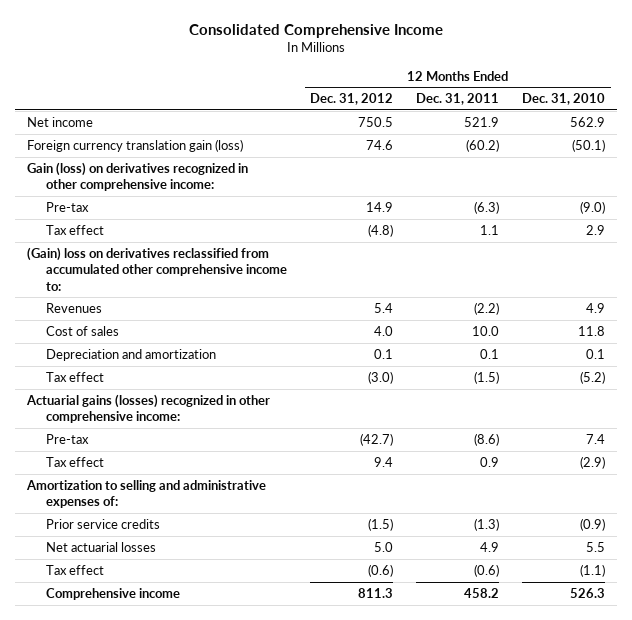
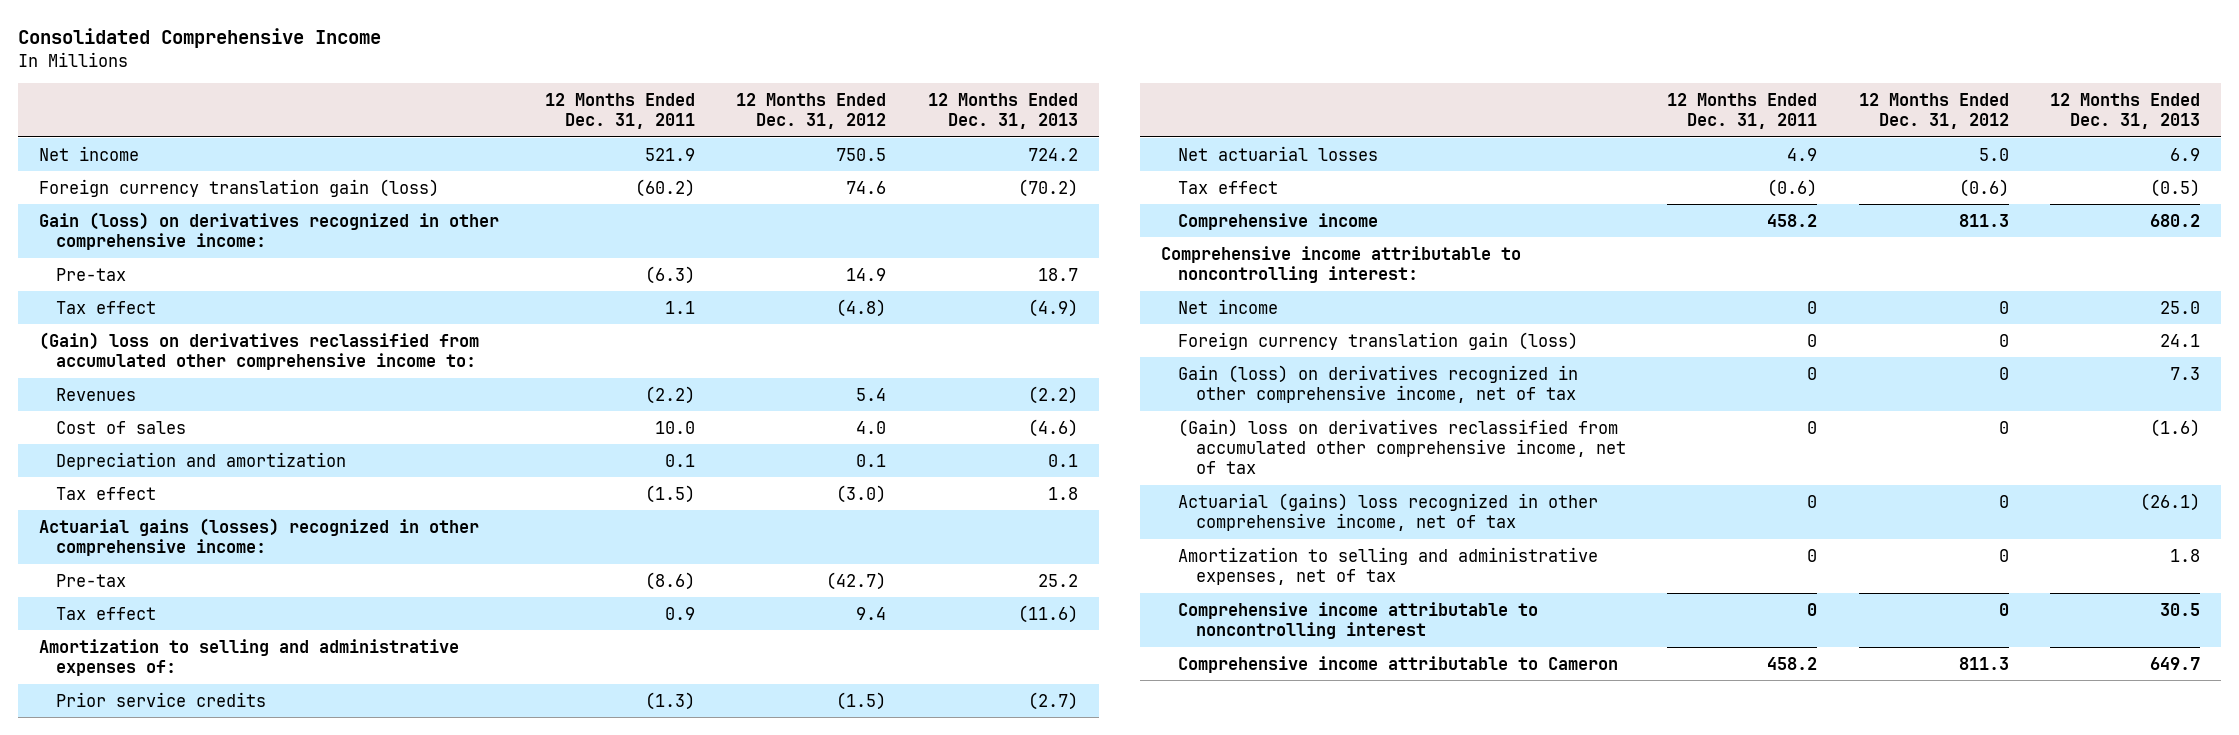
[522,93,606,106] Dec. 31, 2010 -> none
none -> [927,93,1078,130] 12 Months Ended Dec. 31, 2013
none -> [1161,245,1522,283] Comprehensive income attributable to noncontrolling interest:
none -> [1178,298,1279,314] Net income
none -> [1178,331,1579,350] Foreign currency translation gain (loss)
none -> [1178,364,1579,403] Gain (loss) on derivatives recognized in other comprehensive income, net of tax
none -> [1178,418,1626,475] (Gain) loss on derivatives reclassified from accumulated other comprehensive income, net of tax
none -> [1178,492,1599,531] Actuarial (gains) loss recognized in other comprehensive income, net of tax
none -> [1178,546,1599,585] Amortization to selling and administrative expenses, net of tax
none -> [1178,601,1539,639] Comprehensive income attributable to noncontrolling interest
none -> [1178,655,1619,673] Comprehensive income attributable to Cameron

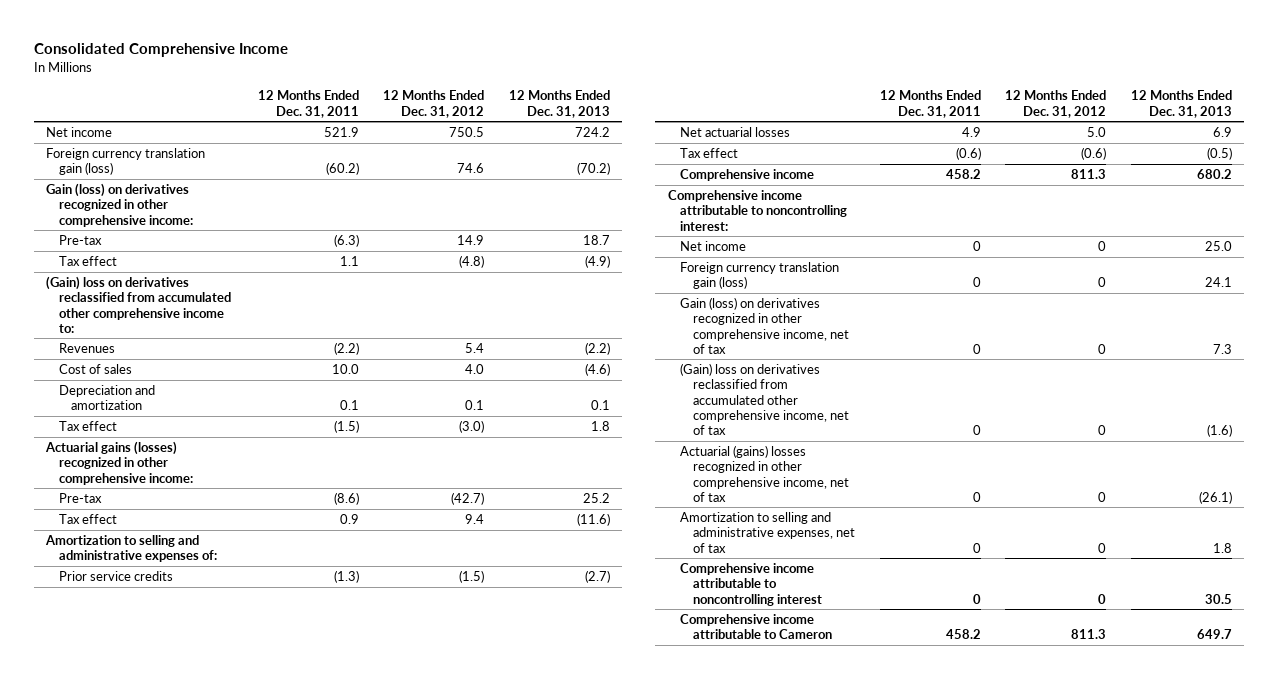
[1178,492,1599,531] Actuarial (gains) loss recognized in other comprehensive income, net of tax -> [680,445,850,502] Actuarial (gains) losses recognized in other comprehensive income, net of tax

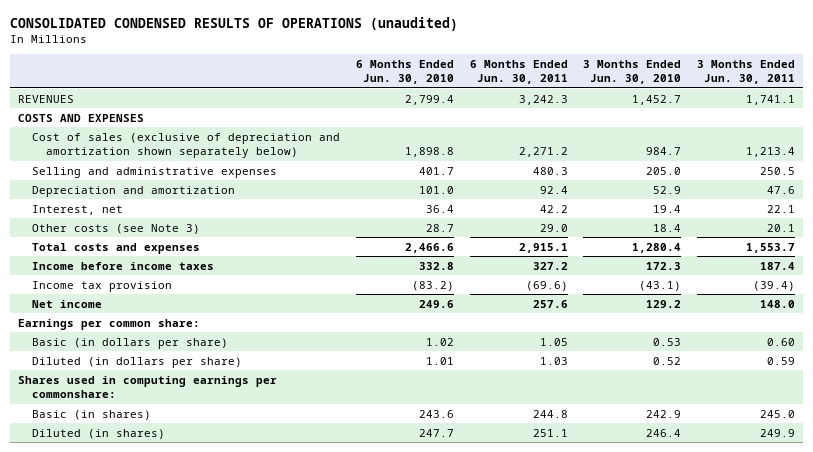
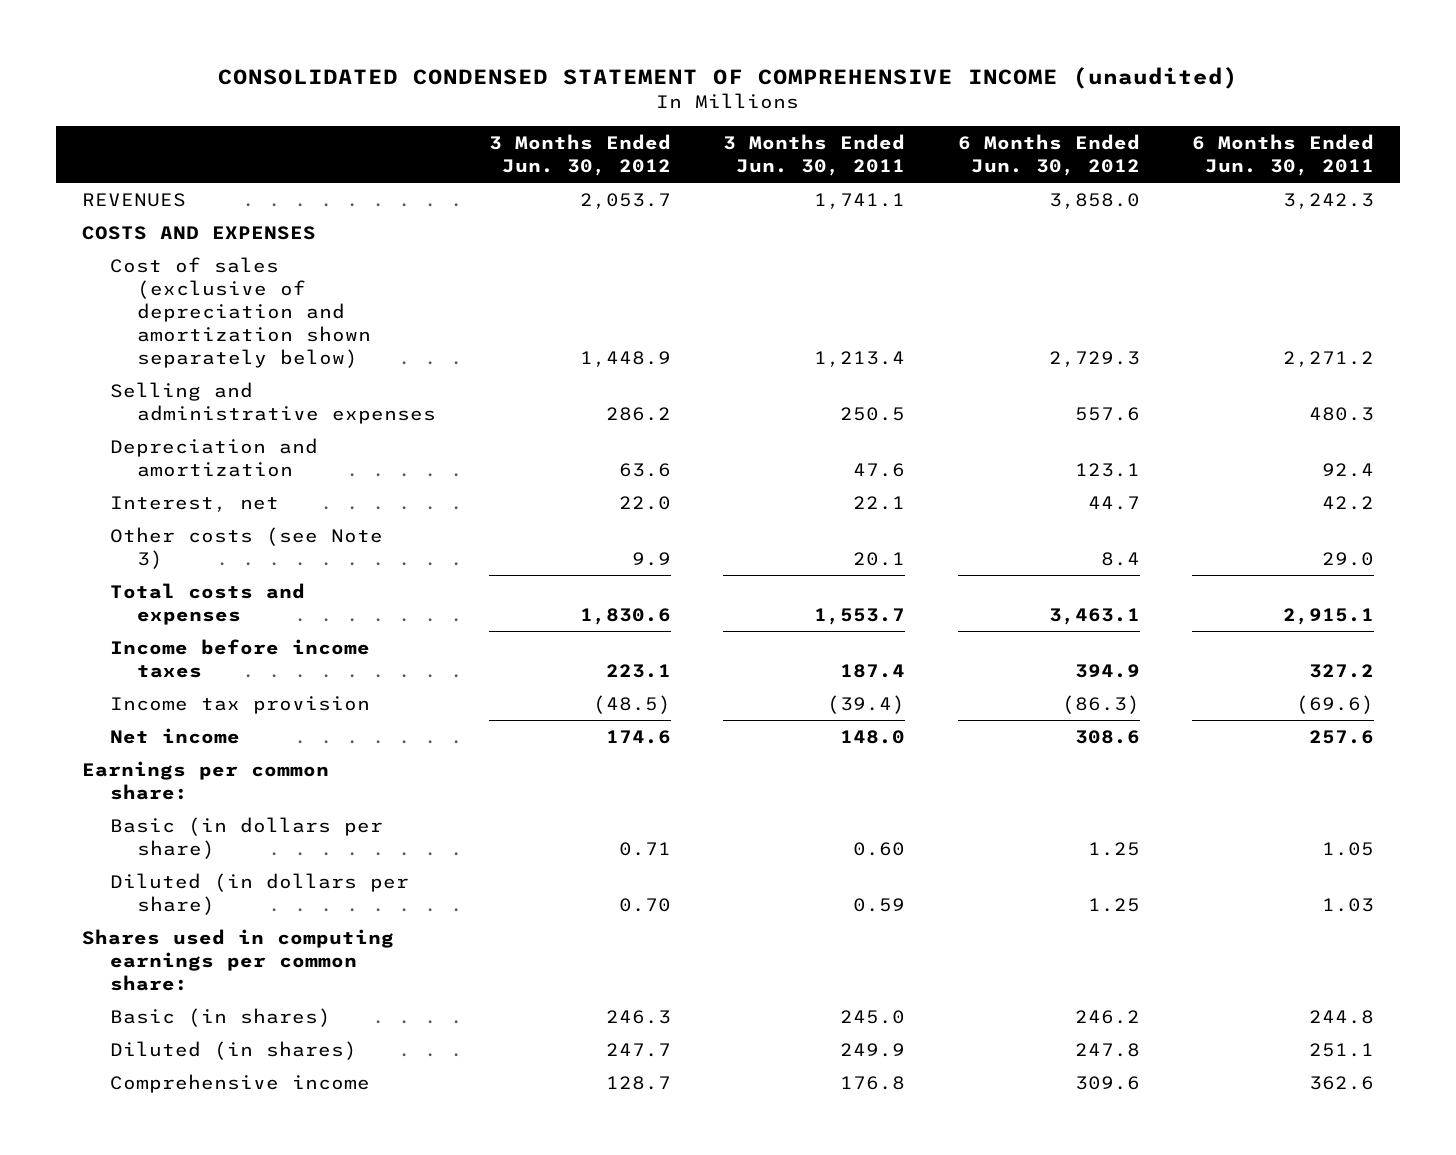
[10,16,459,31] CONSOLIDATED CONDENSED RESULTS OF OPERATIONS (unaudited) -> [218,66,1239,89] CONSOLIDATED CONDENSED STATEMENT OF COMPREHENSIVE INCOME (unaudited)
[355,59,454,85] 6 Months Ended Jun. 30, 2010 -> none
[583,59,682,85] 3 Months Ended Jun. 30, 2010 -> none
none -> [488,133,671,176] 3 Months Ended Jun. 30, 2012
none -> [957,133,1140,176] 6 Months Ended Jun. 30, 2012
[18,375,278,399] Shares used in computing earnings per commonshare: -> [82,928,395,992] Shares used in computing earnings per common share:
none -> [109,1073,370,1093] Comprehensive income

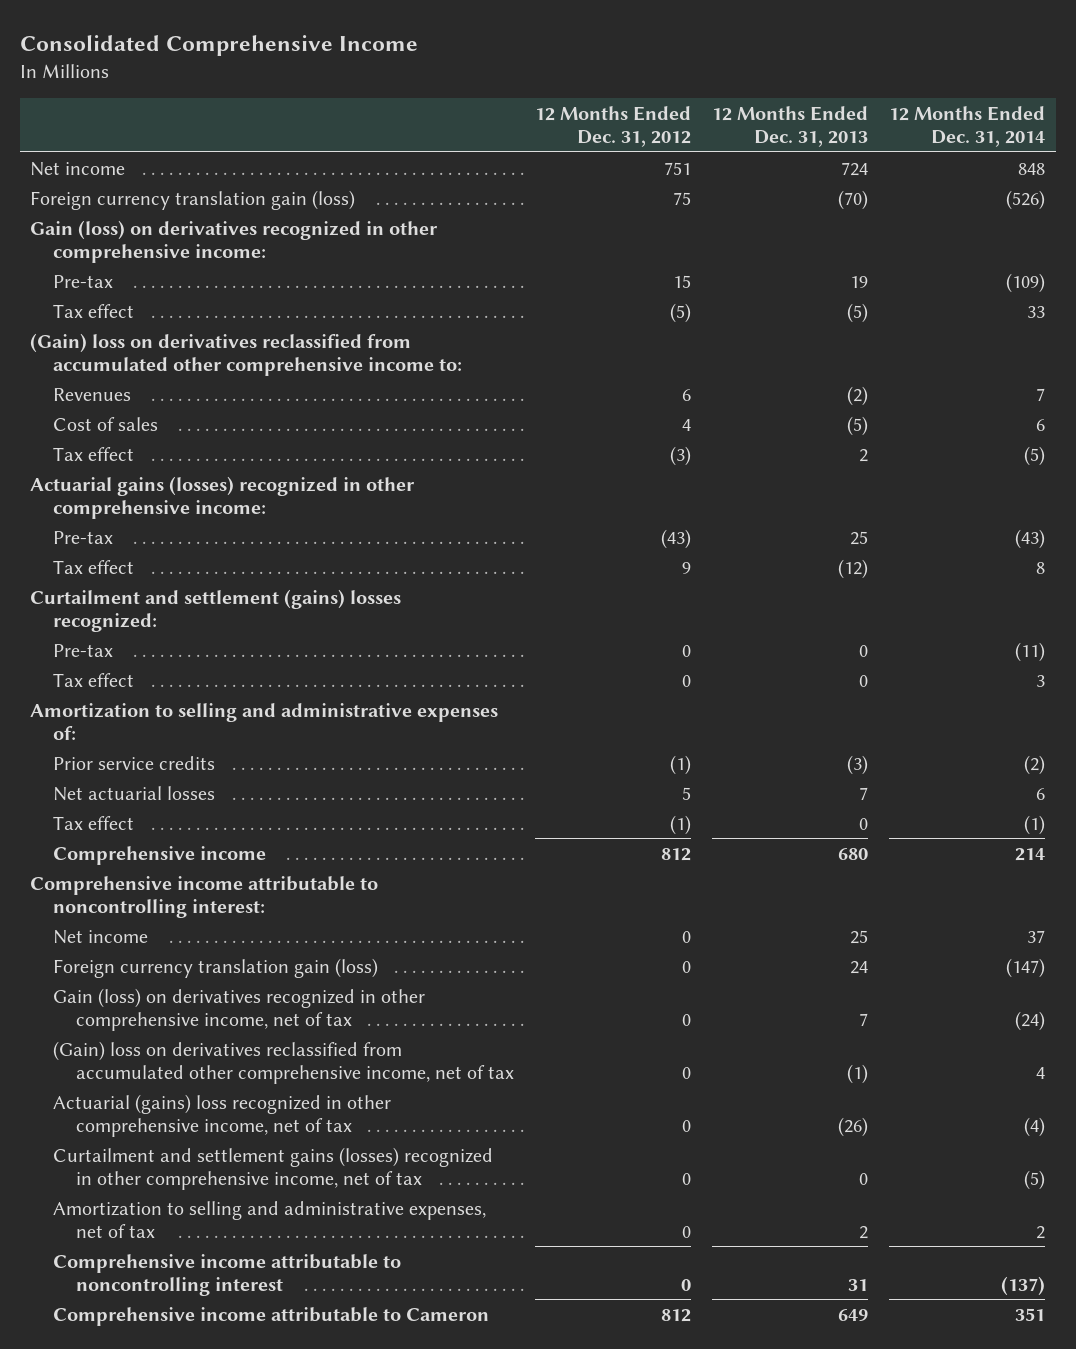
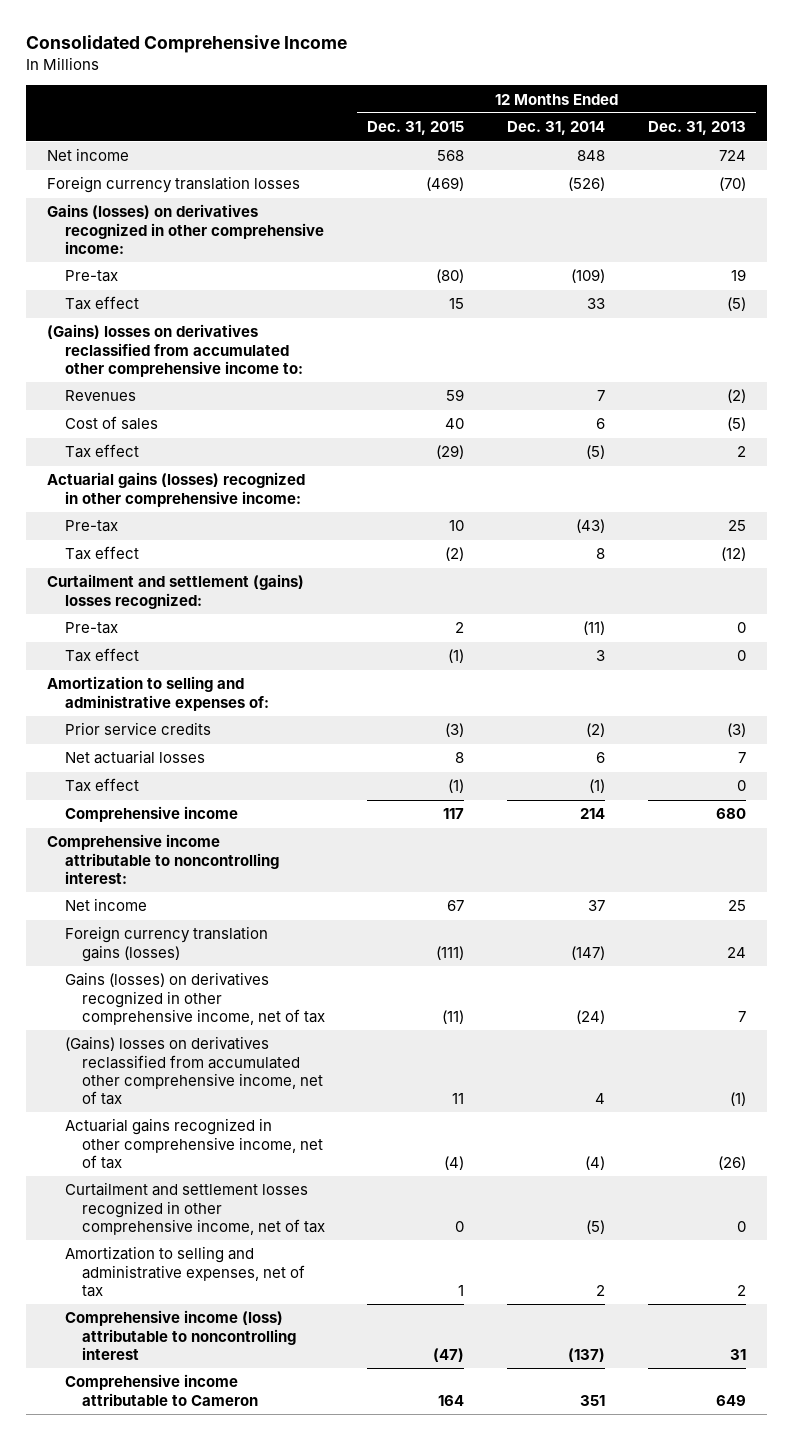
[534,105,691,148] 12 Months Ended Dec. 31, 2012 -> none
none -> [367,121,465,136] Dec. 31, 2015
[30,189,356,210] Foreign currency translation gain (loss) -> [47,176,301,194] Foreign currency translation losses
[30,219,439,263] Gain (loss) on derivatives recognized in other comprehensive income: -> [47,204,324,254] Gains (losses) on derivatives recognized in other comprehensive income:
[30,332,463,376] (Gain) loss on derivatives reclassified from accumulated other comprehensive income to: -> [47,324,303,377] (Gains) losses on derivatives reclassified from accumulated other comprehensive income to:
[53,957,379,978] Foreign currency translation gain (loss) -> [64,926,268,962] Foreign currency translation gains (losses)
[53,987,426,1031] Gain (loss) on derivatives recognized in other comprehensive income, net of tax -> [64,972,325,1025] Gains (losses) on derivatives recognized in other comprehensive income, net of tax
[53,1040,514,1084] (Gain) loss on derivatives reclassified from accumulated other comprehensive income, net of tax -> [64,1036,323,1105] (Gains) losses on derivatives reclassified from accumulated other comprehensive income, net of tax
[53,1093,392,1137] Actuarial (gains) loss recognized in other comprehensive income, net of tax -> [64,1118,323,1169] Actuarial gains recognized in other comprehensive income, net of tax
[53,1146,494,1190] Curtailment and settlement gains (losses) recognized in other comprehensive income, net of tax -> [64,1182,325,1235] Curtailment and settlement losses recognized in other comprehensive income, net of tax
[53,1253,402,1296] Comprehensive income attributable to noncontrolling interest -> [64,1310,296,1360] Comprehensive income (loss) attributable to noncontrolling interest

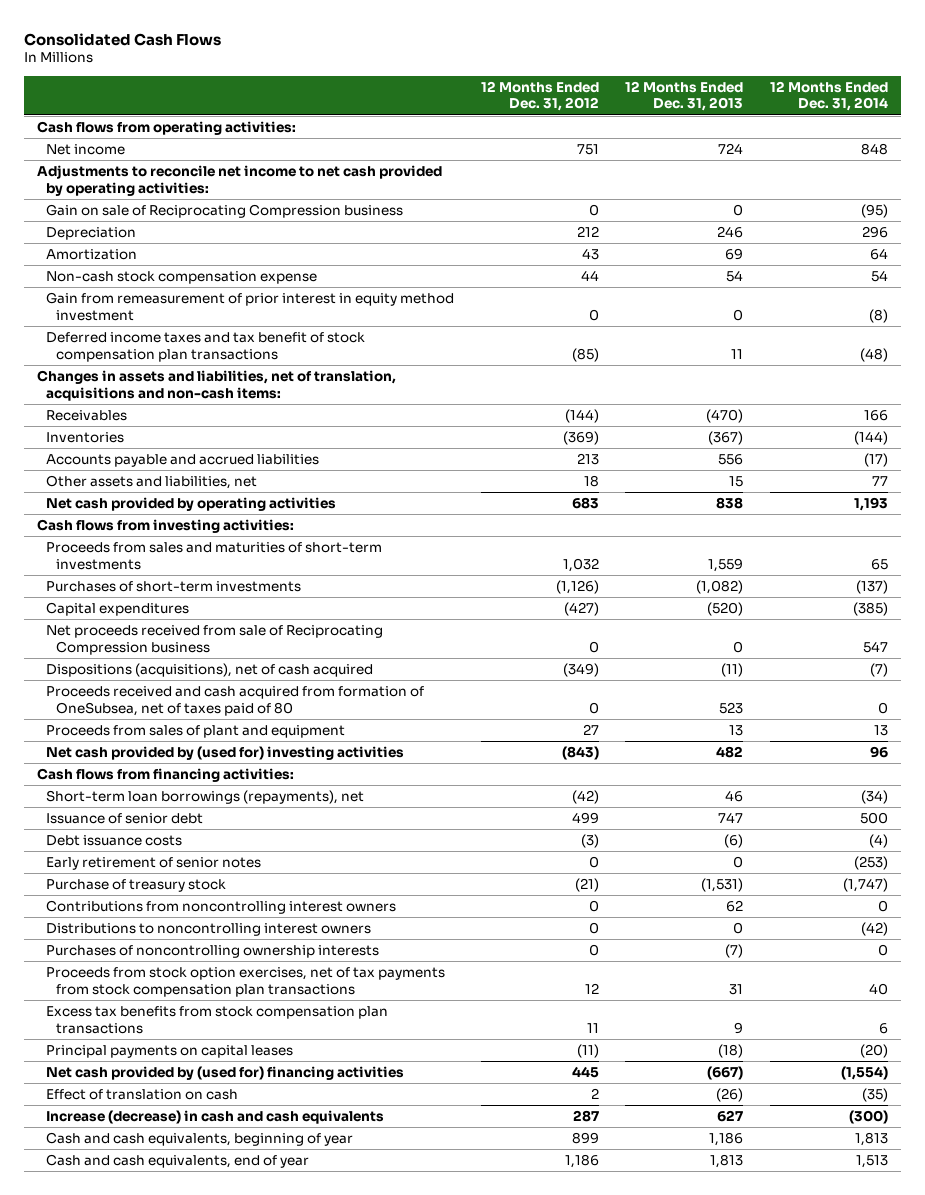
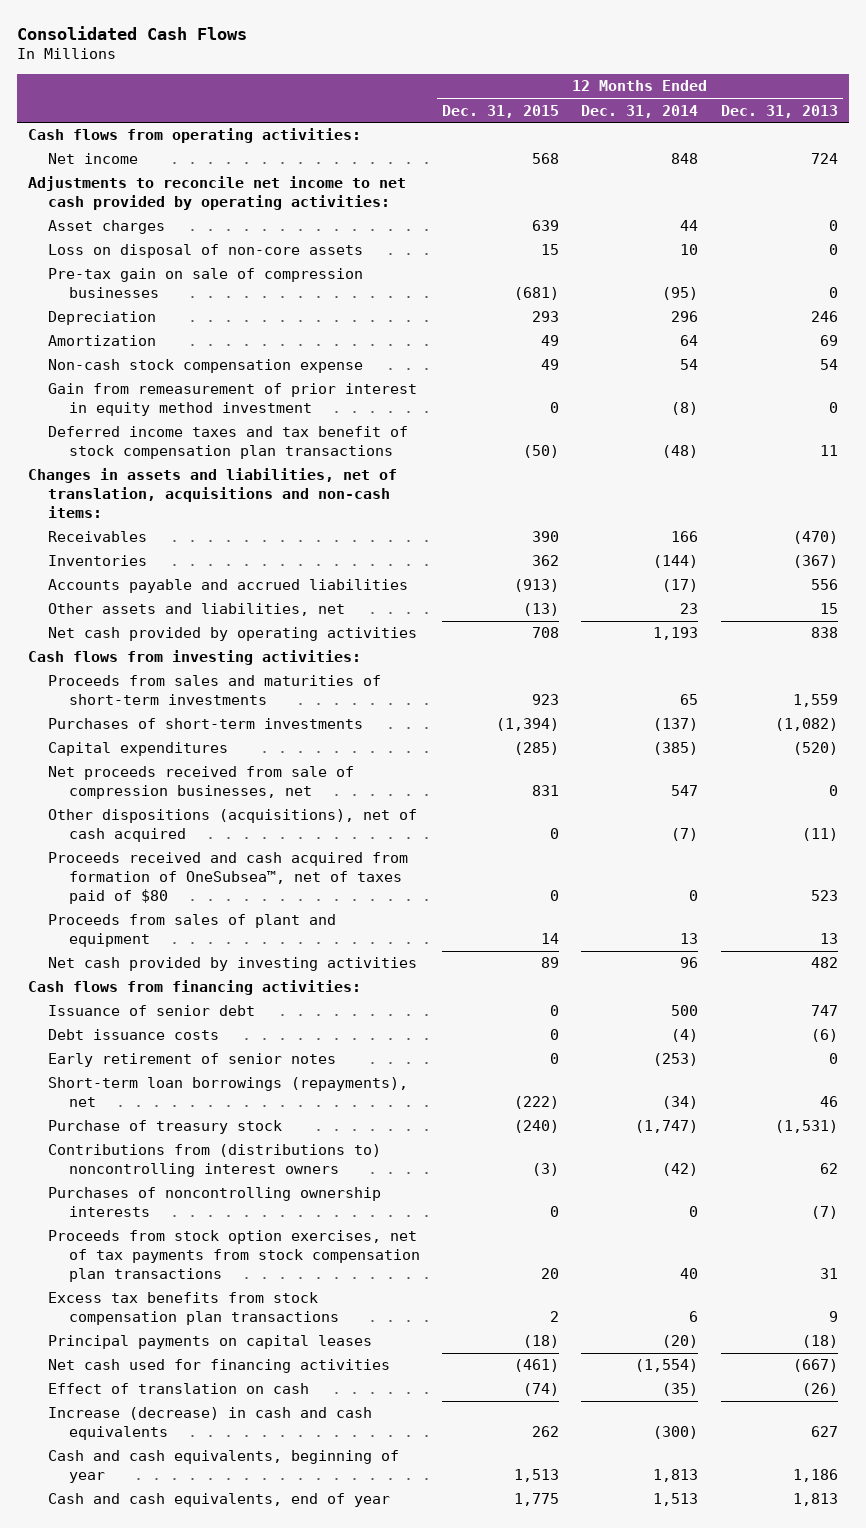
[480,80,599,112] 12 Months Ended Dec. 31, 2012 -> none
none -> [442,104,560,118] Dec. 31, 2015
none -> [48,220,166,235] Asset charges
none -> [48,244,364,259] Loss on disposal of non-core assets
[46,203,404,218] Gain on sale of Reciprocating Compression business -> [48,268,364,299] Pre-tax gain on sale of compression businesses
[871,475,888,486] 77 -> [680,603,699,615] 23
[46,624,384,655] Net proceeds received from sale of Reciprocating Compression business -> [48,766,355,800] Net proceeds received from sale of compression businesses, net
[46,662,374,677] Dispositions (acquisitions), net of cash acquired -> [48,809,418,843] Other dispositions (acquisitions), net of cash acquired
[46,685,425,716] Proceeds received and cash acquired from formation of OneSubsea, net of taxes paid of 80 -> [48,852,409,905] Proceeds received and cash acquired from formation of OneSubsea™, net of taxes paid of $80
[46,745,405,760] Net cash provided by (used for) investing activities -> [48,957,418,972] Net cash provided by investing activities
[46,789,365,804] Short-term loan borrowings (repayments), net -> [48,1077,409,1108] Short-term loan borrowings (repayments), net
[46,922,372,936] Distributions to noncontrolling interest owners -> none
[46,899,397,914] Contributions from noncontrolling interest owners -> [48,1144,382,1178] Contributions from (distributions to) noncontrolling interest owners
[877,899,888,912] 0 -> [662,1163,699,1177] (42)
[46,1065,405,1080] Net cash provided by (used for) financing activities -> [48,1359,391,1374] Net cash used for financing activities

